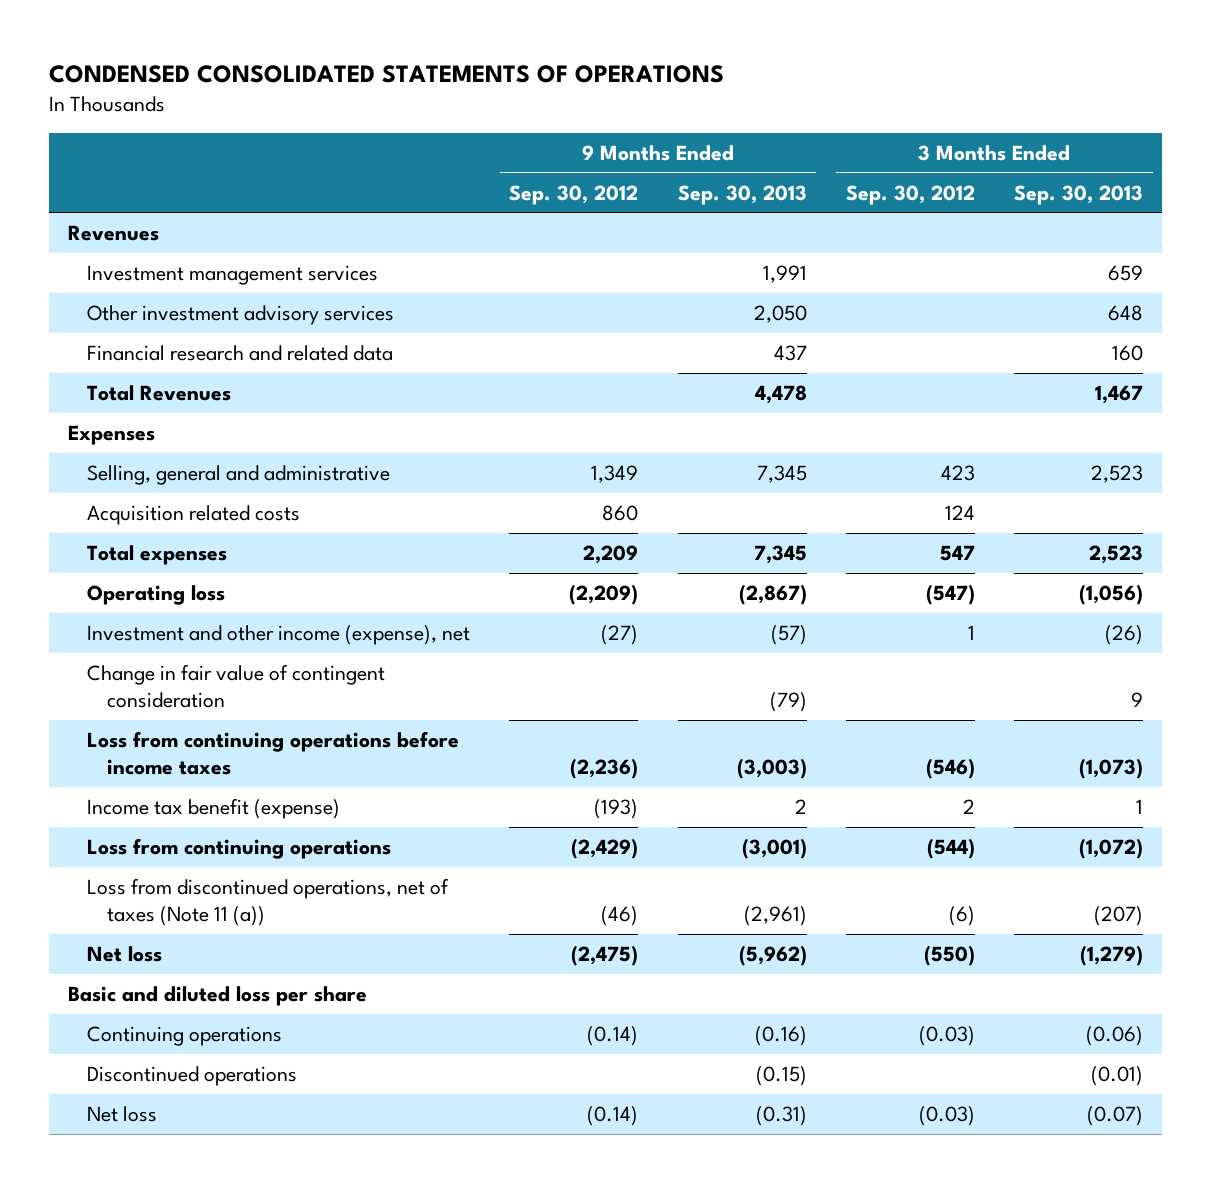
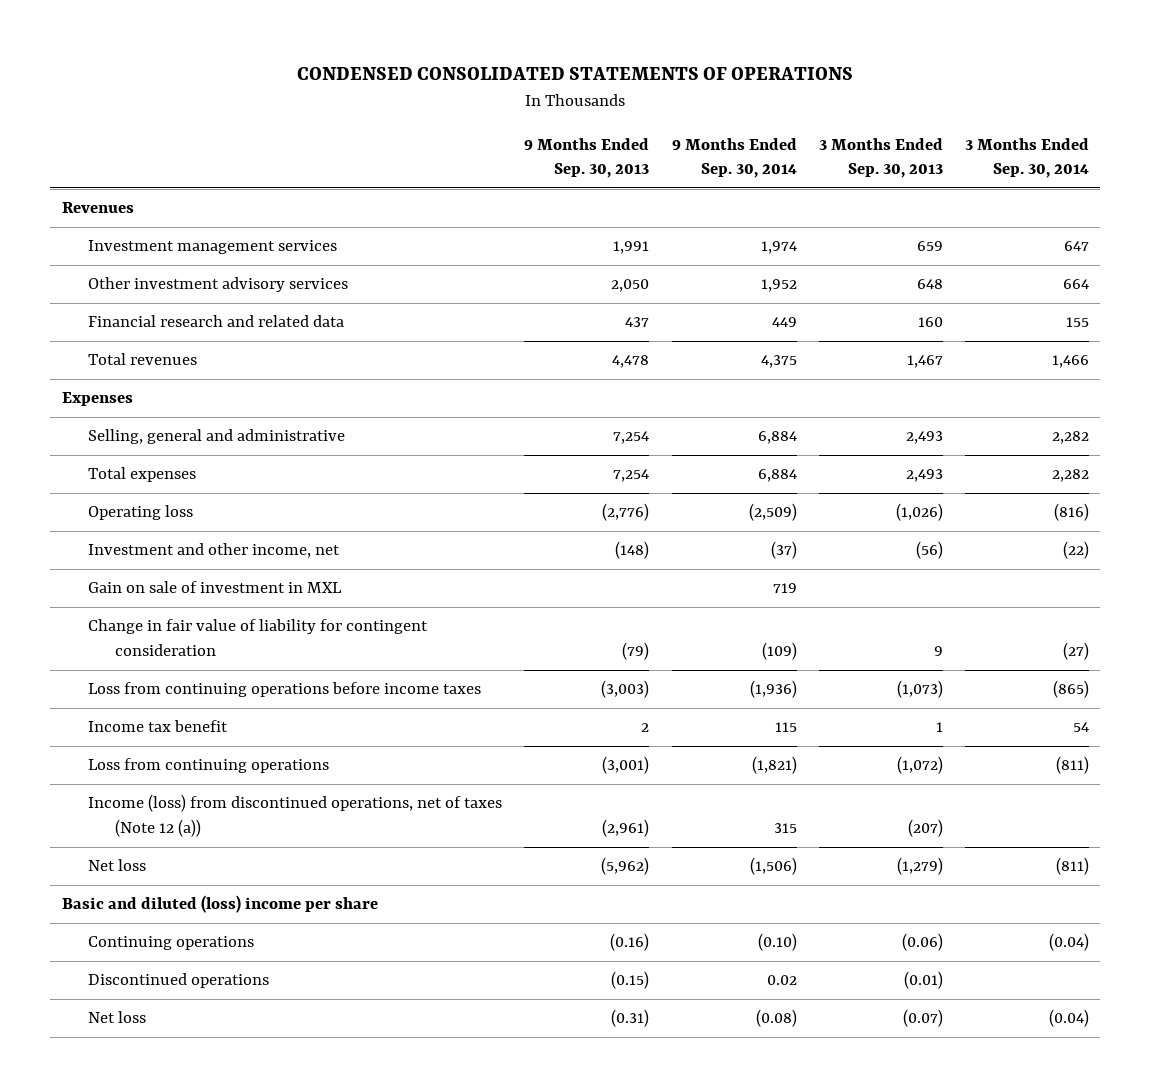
[509,184,639,205] Sep. 30, 2012 -> none
[845,184,975,205] Sep. 30, 2012 -> none
none -> [671,137,797,179] 9 Months Ended Sep. 30, 2014
none -> [964,137,1089,179] 3 Months Ended Sep. 30, 2014
[87,384,232,401] Total Revenues -> [88,353,198,366] Total revenues
[87,504,301,525] Acquisition related costs -> none
[756,464,807,483] 7,345 -> [613,431,650,445] 7,254
[1090,464,1143,483] 2,523 -> [905,431,943,445] 2,493
[753,544,807,564] 7,345 -> [613,469,650,483] 7,254
[1088,544,1143,564] 2,523 -> [905,469,943,483] 2,493
[738,583,807,605] (2,867) -> [602,503,650,522] (2,776)
[1078,583,1143,605] (1,056) -> [895,503,943,522] (1,026)
[87,624,471,645] Investment and other income (expense), net -> [88,543,341,559] Investment and other income, net
[770,624,807,645] (57) -> [615,541,650,560] (148)
[1104,624,1143,645] (26) -> [915,541,943,560] (56)
none -> [88,581,343,594] Gain on sale of investment in MXL
[87,663,386,708] Change in fair value of contingent consideration -> [88,619,429,657] Change in fair value of liability for contingent consideration
[87,797,341,819] Income tax benefit (expense) -> [88,720,229,733] Income tax benefit
[87,877,450,926] Loss from discontinued operations, net of taxes (Note 11 (a)) -> [88,794,503,838] Income (loss) from discontinued operations, net of taxes (Note 12 (a))
[68,985,368,1006] Basic and diluted loss per share -> [61,895,378,914] Basic and diluted (loss) income per share

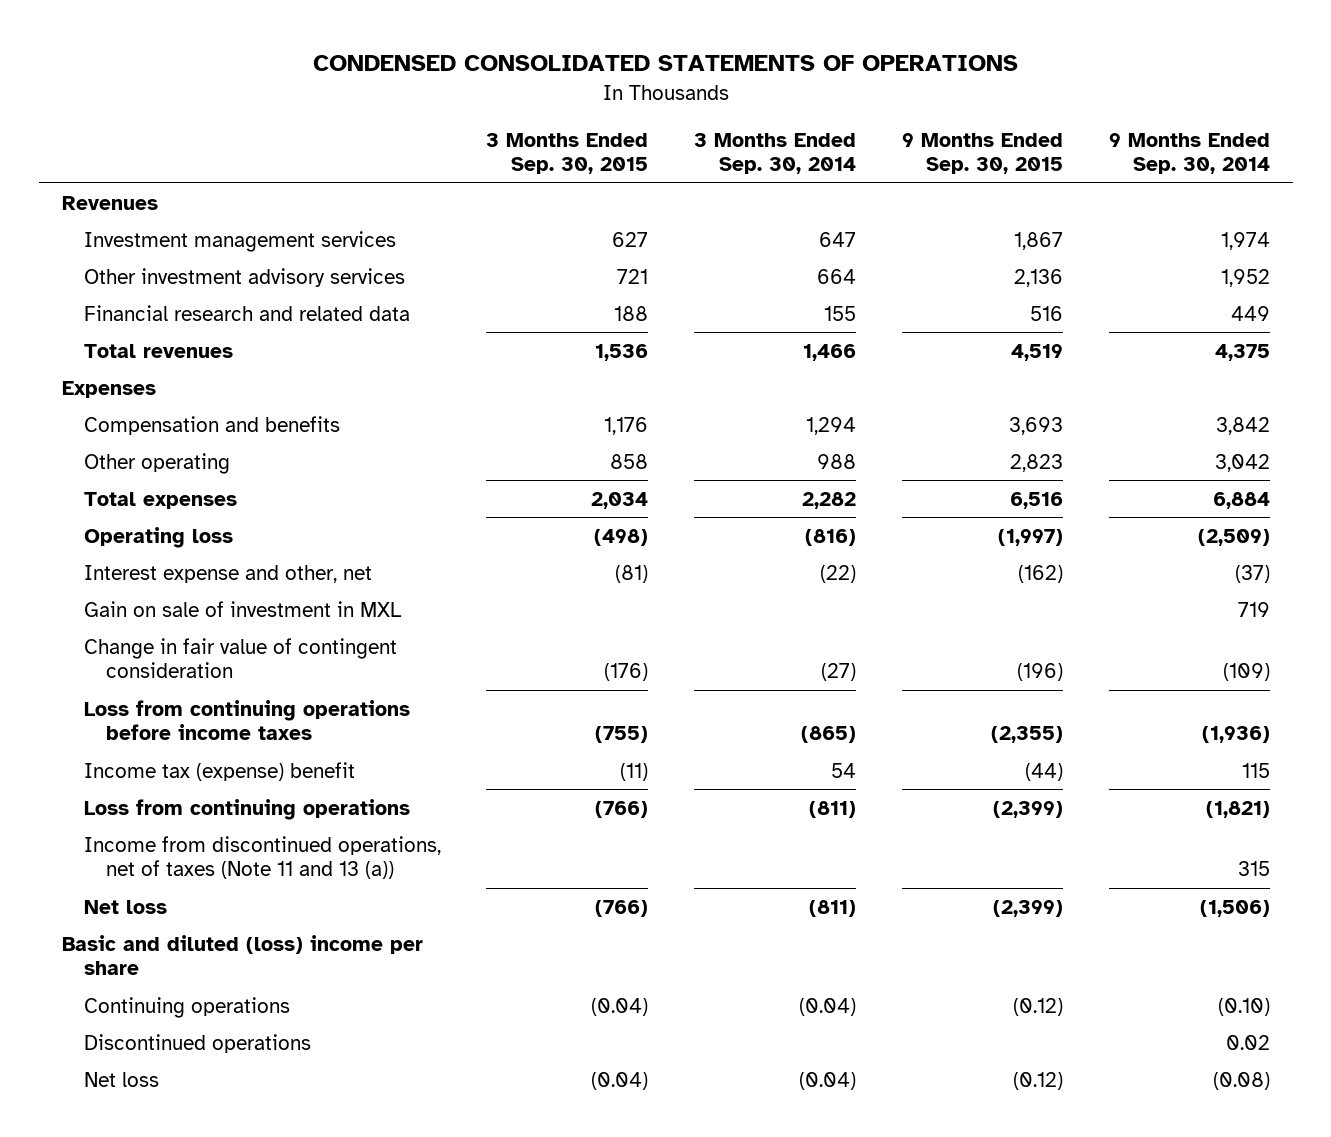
[524,137,650,179] 9 Months Ended Sep. 30, 2013 -> none
[818,137,943,179] 3 Months Ended Sep. 30, 2013 -> none
none -> [486,132,649,175] 3 Months Ended Sep. 30, 2015
none -> [901,132,1063,175] 9 Months Ended Sep. 30, 2015
[88,429,346,445] Selling, general and administrative -> none
none -> [83,415,340,435] Compensation and benefits
none -> [83,452,230,474] Other operating
[88,543,341,559] Investment and other income, net -> [83,564,372,583] Interest expense and other, net
[88,619,429,657] Change in fair value of liability for contingent consideration -> [83,637,397,679] Change in fair value of contingent consideration
[88,720,229,733] Income tax benefit -> [83,761,355,781] Income tax (expense) benefit
[88,794,503,838] Income (loss) from discontinued operations, net of taxes (Note 12 (a)) -> [83,835,441,880] Income from discontinued operations, net of taxes (Note 11 and 13 (a))

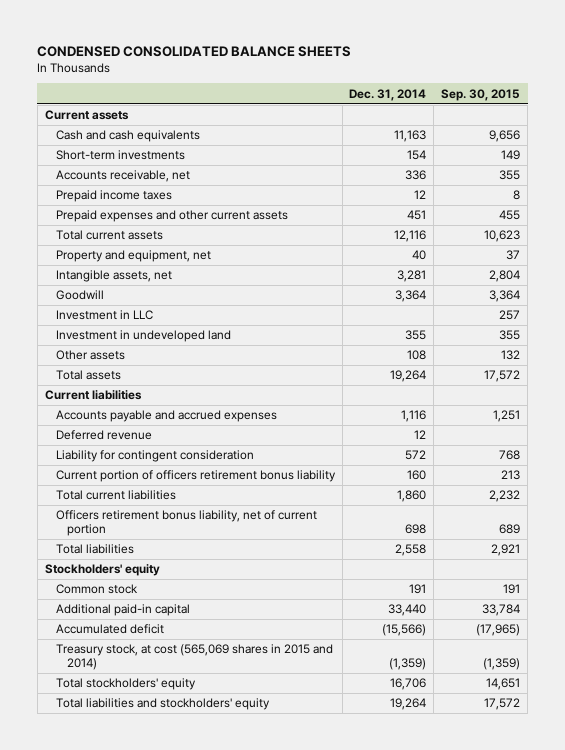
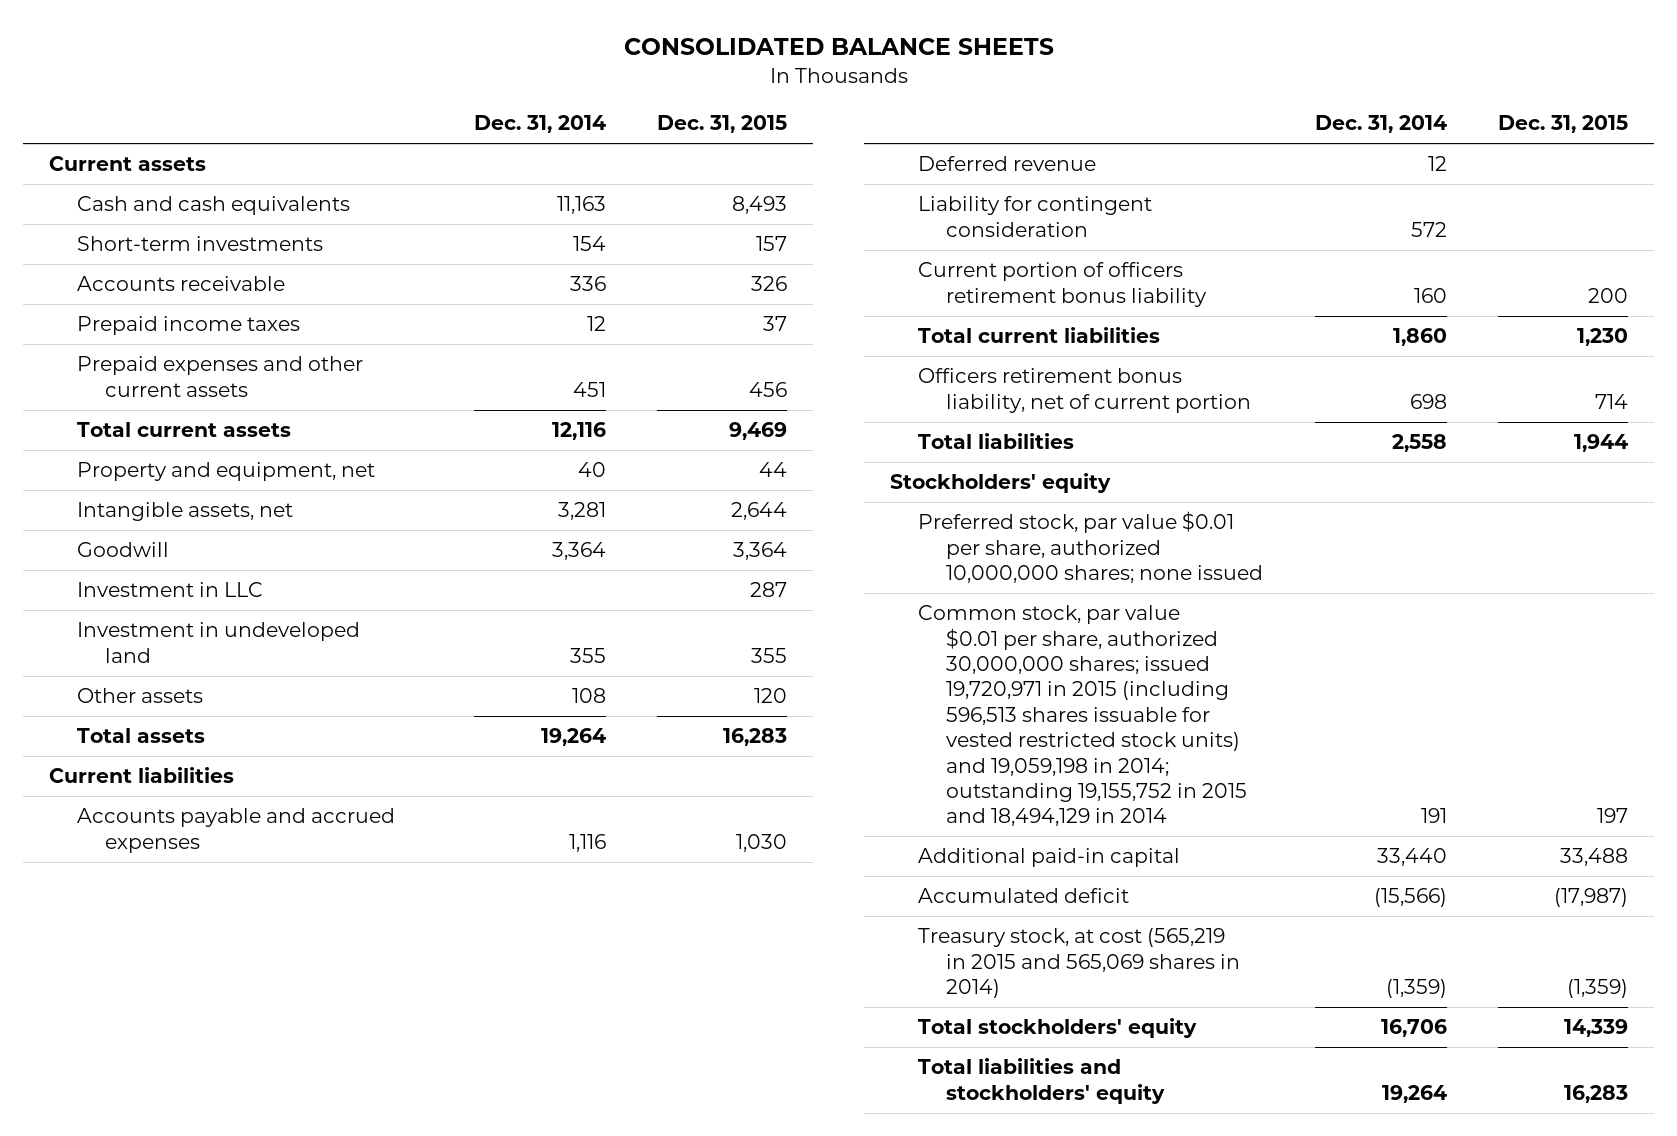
[37,45,352,57] CONDENSED CONSOLIDATED BALANCE SHEETS -> [623,37,1054,55] CONSOLIDATED BALANCE SHEETS
[441,88,521,101] Sep. 30, 2015 -> none
none -> [657,115,788,134] Dec. 31, 2015
[55,170,190,183] Accounts receivable, net -> [77,276,286,292] Accounts receivable
none -> [918,511,1264,584] Preferred stock, par value $0.01 per share, authorized 10,000,000 shares; none issued
[55,584,138,595] Common stock -> [918,605,1248,827] Common stock, par value $0.01 per share, authorized 30,000,000 shares; issued 19,720,971 in 2015 (including 596,513 shares issuable for vested restricted stock units) and 19,059,198 in 2014; outstanding 19,155,752 in 2015 and 18,494,129 in 2014
[55,644,333,671] Treasury stock, at cost (565,069 shares in 2015 and 2014) -> [918,928,1241,999] Treasury stock, at cost (565,219 in 2015 and 565,069 shares in 2014)

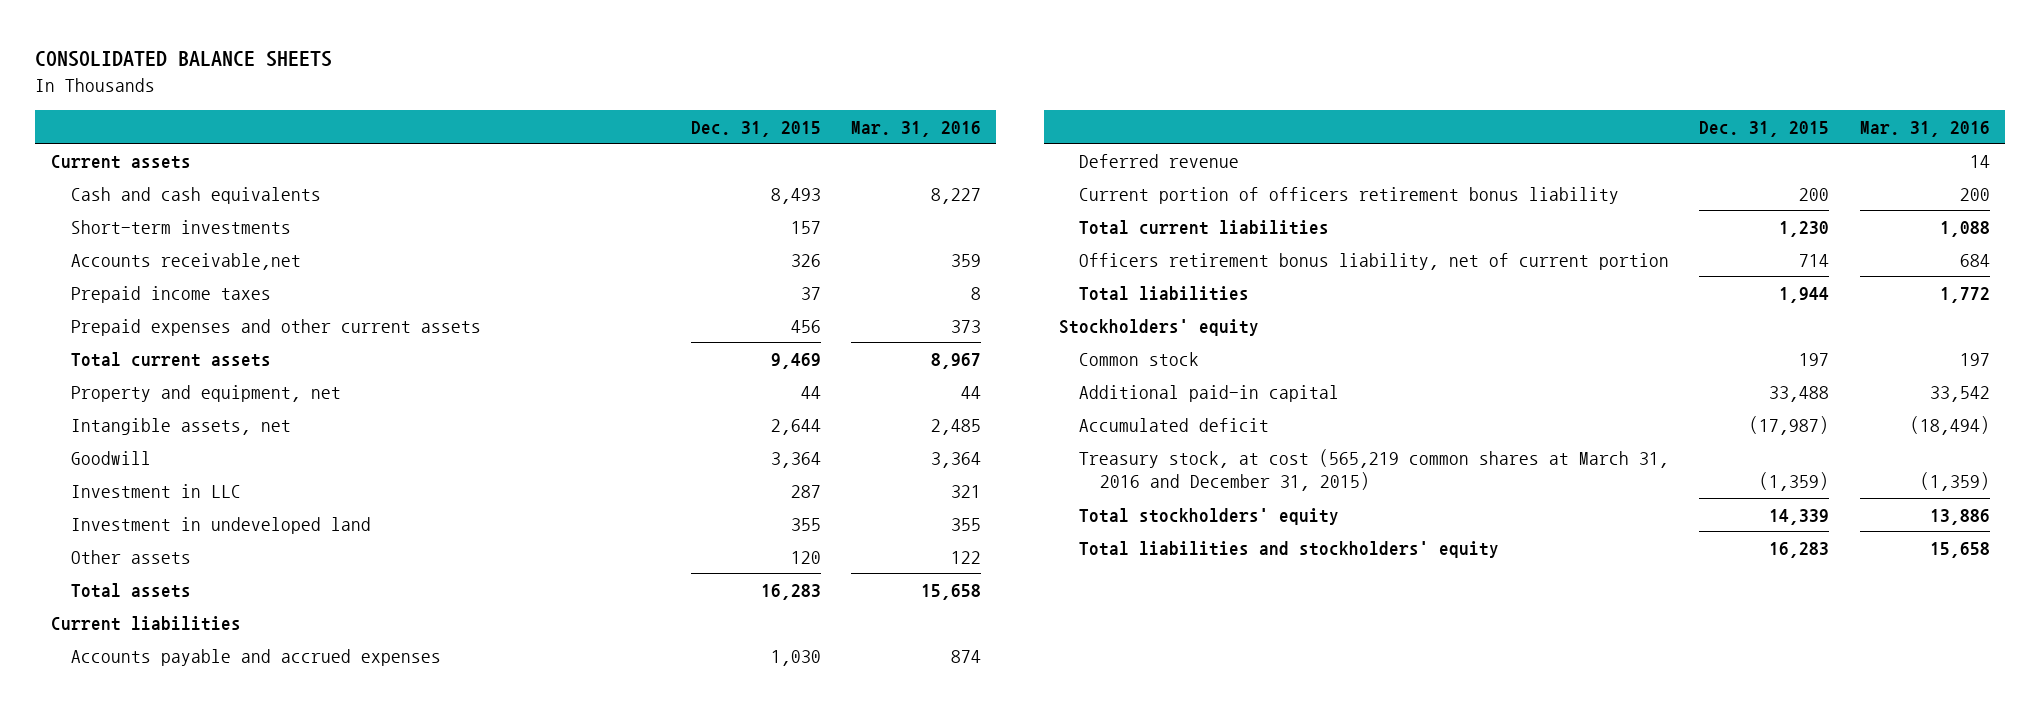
[473,115,606,134] Dec. 31, 2014 -> none
none -> [850,120,981,137] Mar. 31, 2016
[77,276,286,292] Accounts receivable -> [70,252,301,270] Accounts receivable,net
[918,196,1153,237] Liability for contingent consideration -> none
[918,511,1264,584] Preferred stock, par value $0.01 per share, authorized 10,000,000 shares; none issued -> none
[918,605,1248,827] Common stock, par value $0.01 per share, authorized 30,000,000 shares; issued 19,720,971 in 2015 (including 596,513 shares issuable for vested restricted stock units) and 19,059,198 in 2014; outstanding 19,155,752 in 2015 and 18,494,129 in 2014 -> [1079,351,1200,366] Common stock
[918,928,1241,999] Treasury stock, at cost (565,219 in 2015 and 565,069 shares in 2014) -> [1079,448,1670,492] Treasury stock, at cost (565,219 common shares at March 31, 2016 and December 31, 2015)

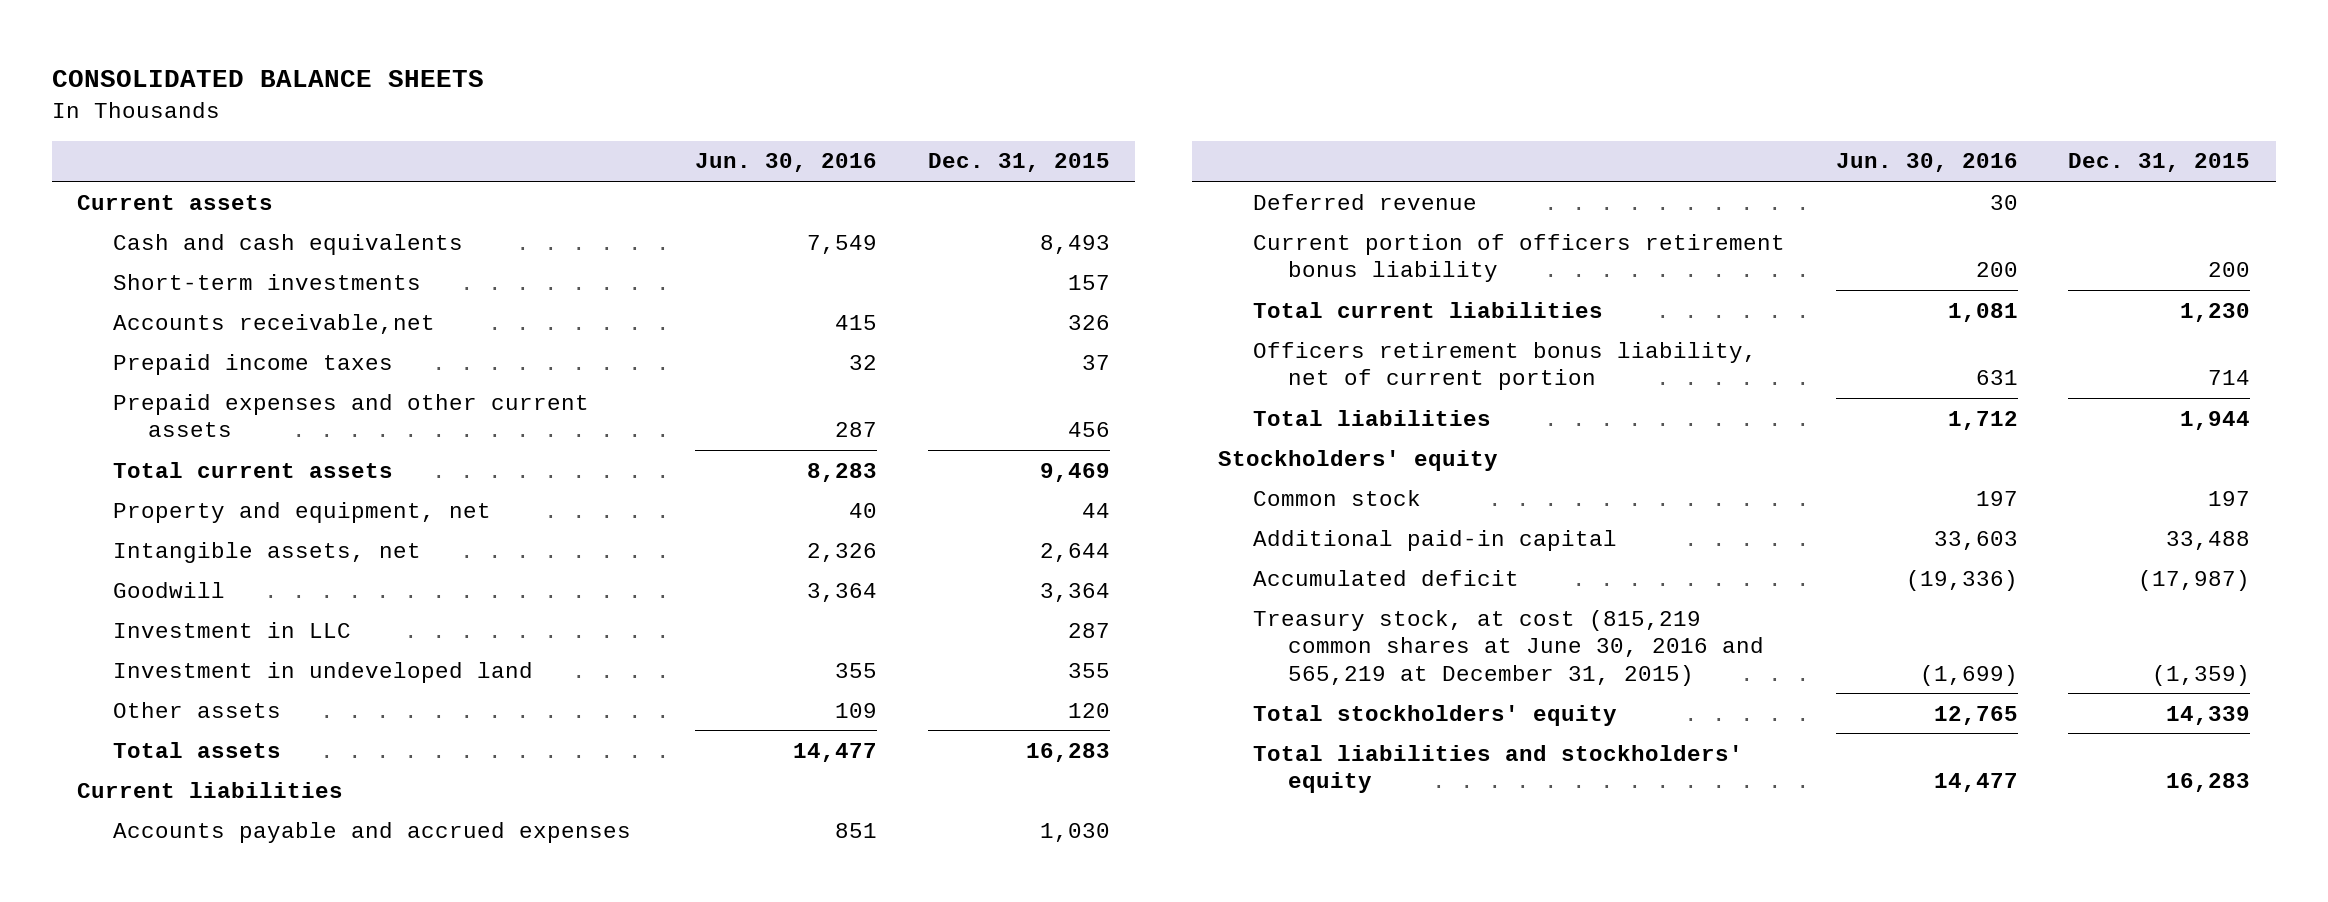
[850,120,981,137] Mar. 31, 2016 -> none
none -> [695,153,878,173] Jun. 30, 2016
[1079,448,1670,492] Treasury stock, at cost (565,219 common shares at March 31, 2016 and December 31, 2015) -> [1252,609,1765,686] Treasury stock, at cost (815,219 common shares at June 30, 2016 and 565,219 at December 31, 2015)

